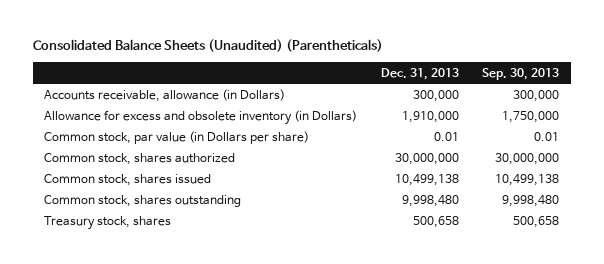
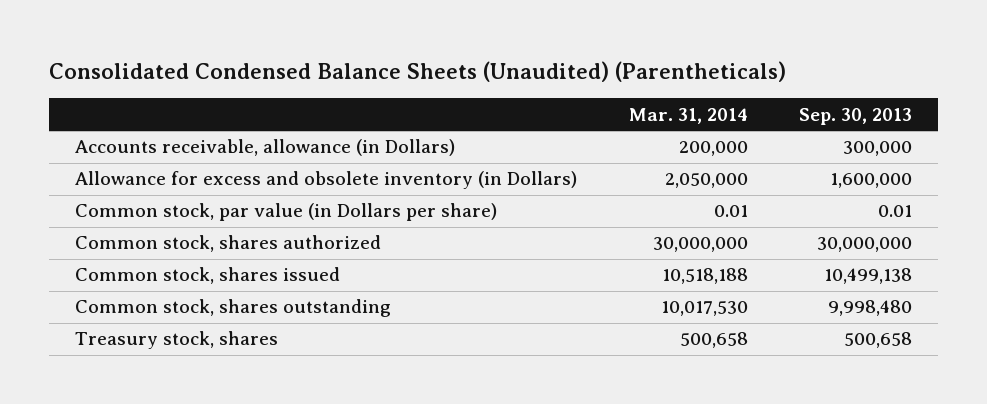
[32,39,383,53] Consolidated Balance Sheets (Unaudited) (Parentheticals) -> [49,61,787,83] Consolidated Condensed Balance Sheets (Unaudited) (Parentheticals)
[380,67,459,80] Dec. 31, 2013 -> none
none -> [628,107,748,124] Mar. 31, 2014
[502,110,560,123] 1,750,000 -> [830,173,913,189] 1,600,000

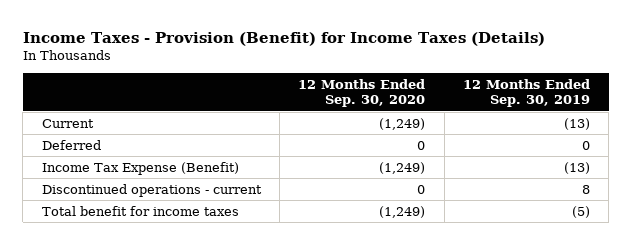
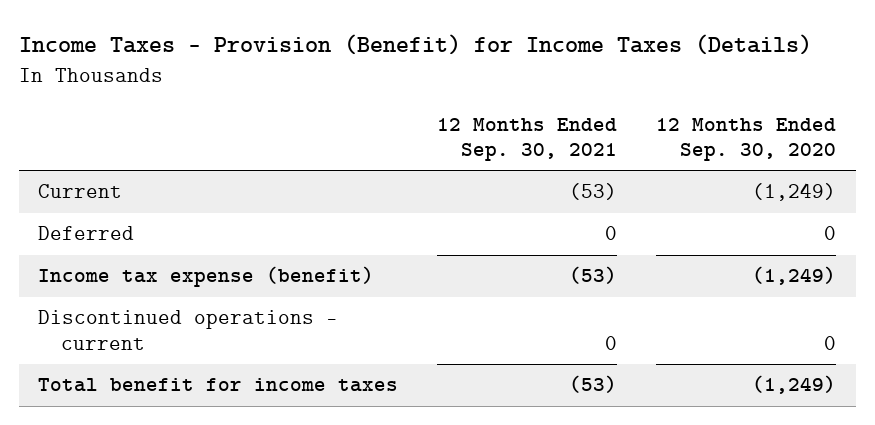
[463,78,591,108] 12 Months Ended Sep. 30, 2019 -> none
none -> [437,117,618,161] 12 Months Ended Sep. 30, 2021
[41,161,239,175] Income Tax Expense (Benefit) -> [38,266,375,288] Income tax expense (benefit)

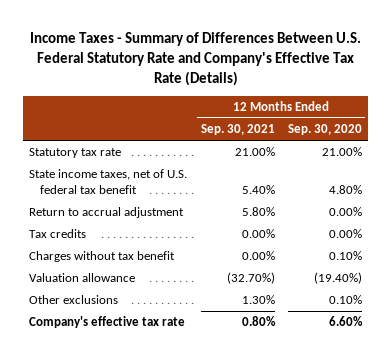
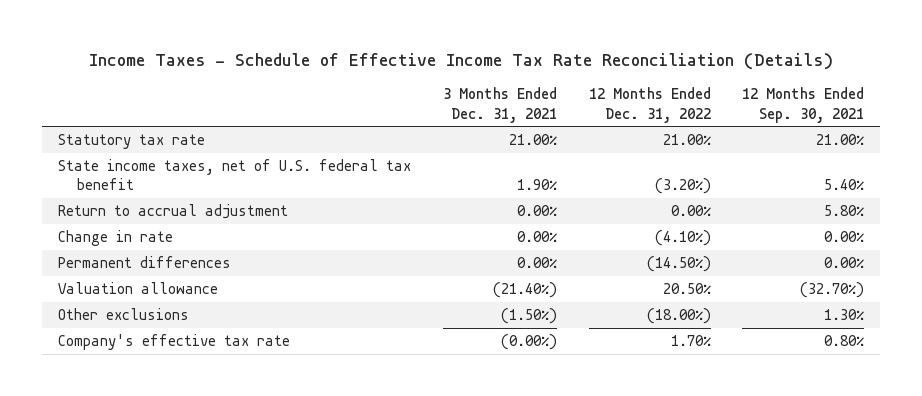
[29,31,361,86] Income Taxes - Summary of Differences Between U.S. Federal Statutory Rate and Company's Effective Tax Rate (Details) -> [89,53,834,71] Income Taxes - Schedule of Effective Income Tax Rate Reconciliation (Details)
[287,124,362,136] Sep. 30, 2020 -> none
none -> [442,87,557,123] 3 Months Ended Dec. 31, 2021
none -> [588,87,711,123] 12 Months Ended Dec. 31, 2022
[29,229,87,239] Tax credits -> none
none -> [58,230,174,247] Change in rate
[29,251,176,263] Charges without tax benefit -> [58,256,232,269] Permanent differences

